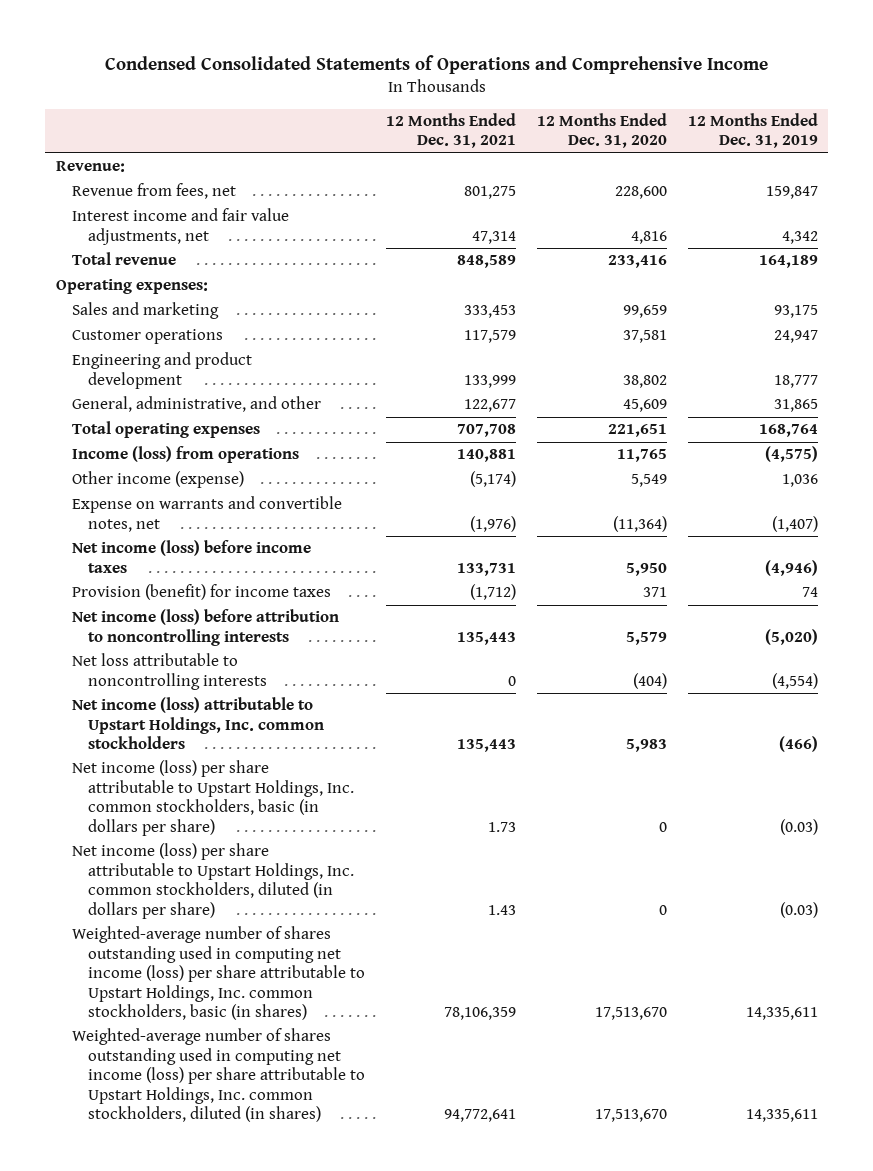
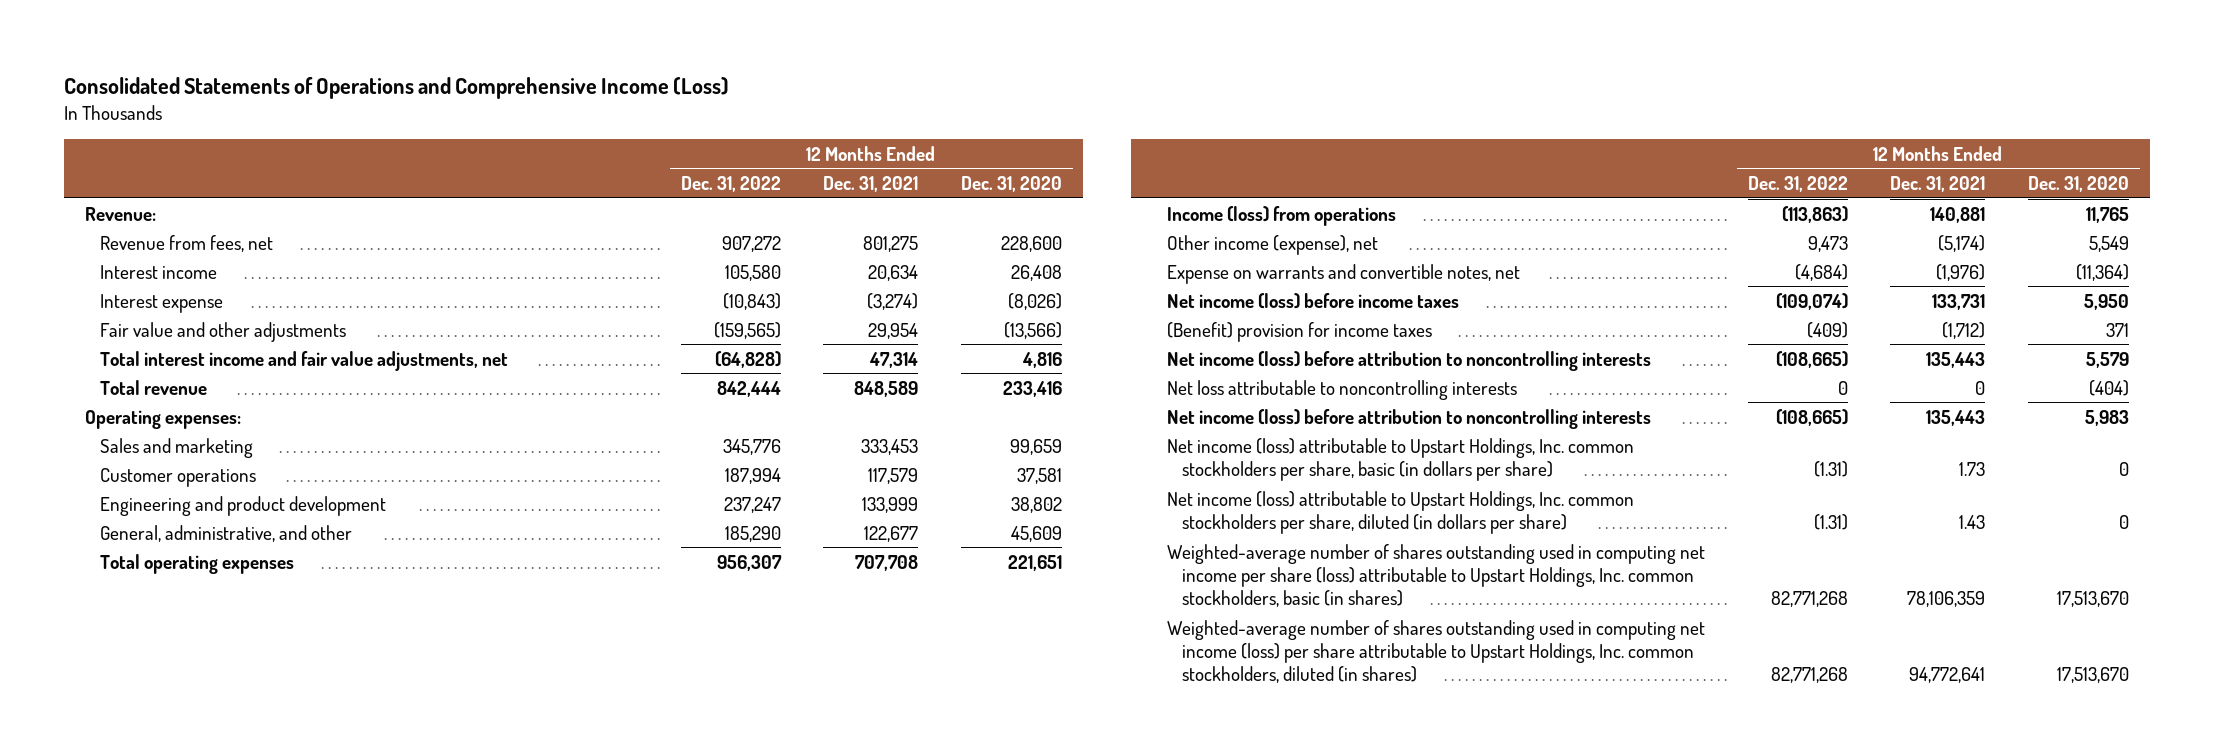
[104,55,768,75] Condensed Consolidated Statements of Operations and Comprehensive Income -> [64,76,730,99] Consolidated Statements of Operations and Comprehensive Income (Loss)
[687,113,818,149] 12 Months Ended Dec. 31, 2019 -> none
none -> [680,176,781,193] Dec. 31, 2022
none -> [100,264,218,279] Interest income
none -> [100,293,224,313] Interest expense
none -> [100,321,347,342] Fair value and other adjustments
[71,208,289,245] Interest income and fair value adjustments, net -> [100,350,509,371] Total interest income and fair value adjustments, net
[71,471,244,489] Other income (expense) -> [1167,234,1379,255] Other income (expense), net
[71,584,331,601] Provision (benefit) for income taxes -> [1167,321,1433,342] (Benefit) provision for income taxes
[71,697,325,750] Net income (loss) attributable to Upstart Holdings, Inc. common stockholders -> [1167,408,1652,429] Net income (loss) before attribution to noncontrolling interests
[71,760,355,836] Net income (loss) per share attributable to Upstart Holdings, Inc. common stockholders, basic (in dollars per share) -> [1167,437,1635,481] Net income (loss) attributable to Upstart Holdings, Inc. common stockholders per share, basic (in dollars per share)
[71,843,355,919] Net income (loss) per share attributable to Upstart Holdings, Inc. common stockholders, diluted (in dollars per share) -> [1167,490,1635,534] Net income (loss) attributable to Upstart Holdings, Inc. common stockholders per share, diluted (in dollars per share)
[71,926,366,1020] Weighted-average number of shares outstanding used in computing net income (loss) per share attributable to Upstart Holdings, Inc. common stockholders, basic (in shares) -> [1167,543,1706,607] Weighted-average number of shares outstanding used in computing net income per share (loss) attributable to Upstart Holdings, Inc. common stockholders, basic (in shares)

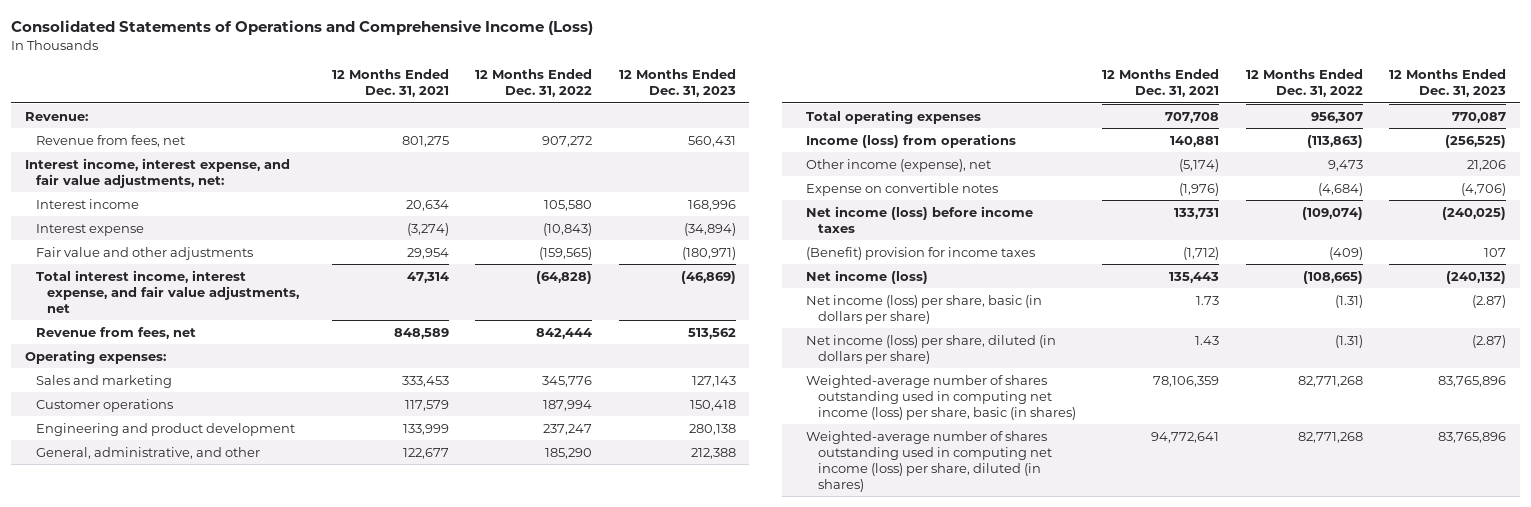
[961,176,1063,193] Dec. 31, 2020 -> none
none -> [618,69,736,98] 12 Months Ended Dec. 31, 2023
none -> [24,157,290,188] Interest income, interest expense, and fair value adjustments, net:
[100,350,509,371] Total interest income and fair value adjustments, net -> [35,269,299,313] Total interest income, interest expense, and fair value adjustments, net
[100,379,208,395] Total revenue -> [35,326,196,339] Revenue from fees, net
[1167,263,1521,284] Expense on warrants and convertible notes, net -> [806,182,999,196] Expense on convertible notes
[1167,350,1652,371] Net income (loss) before attribution to noncontrolling interests -> none
[1167,379,1518,400] Net loss attributable to noncontrolling interests -> none
[1167,408,1652,429] Net income (loss) before attribution to noncontrolling interests -> [806,269,929,284] Net income (loss)
[1167,437,1635,481] Net income (loss) attributable to Upstart Holdings, Inc. common stockholders per share, basic (in dollars per share) -> [806,294,1043,324] Net income (loss) per share, basic (in dollars per share)
[1167,490,1635,534] Net income (loss) attributable to Upstart Holdings, Inc. common stockholders per share, diluted (in dollars per share) -> [806,334,1057,364] Net income (loss) per share, diluted (in dollars per share)
[1167,543,1706,607] Weighted-average number of shares outstanding used in computing net income per share (loss) attributable to Upstart Holdings, Inc. common stockholders, basic (in shares) -> [806,374,1076,420] Weighted-average number of shares outstanding used in computing net income (loss) per share, basic (in shares)
[1167,619,1706,683] Weighted-average number of shares outstanding used in computing net income (loss) per share attributable to Upstart Holdings, Inc. common stockholders, diluted (in shares) -> [806,430,1052,492] Weighted-average number of shares outstanding used in computing net income (loss) per share, diluted (in shares)

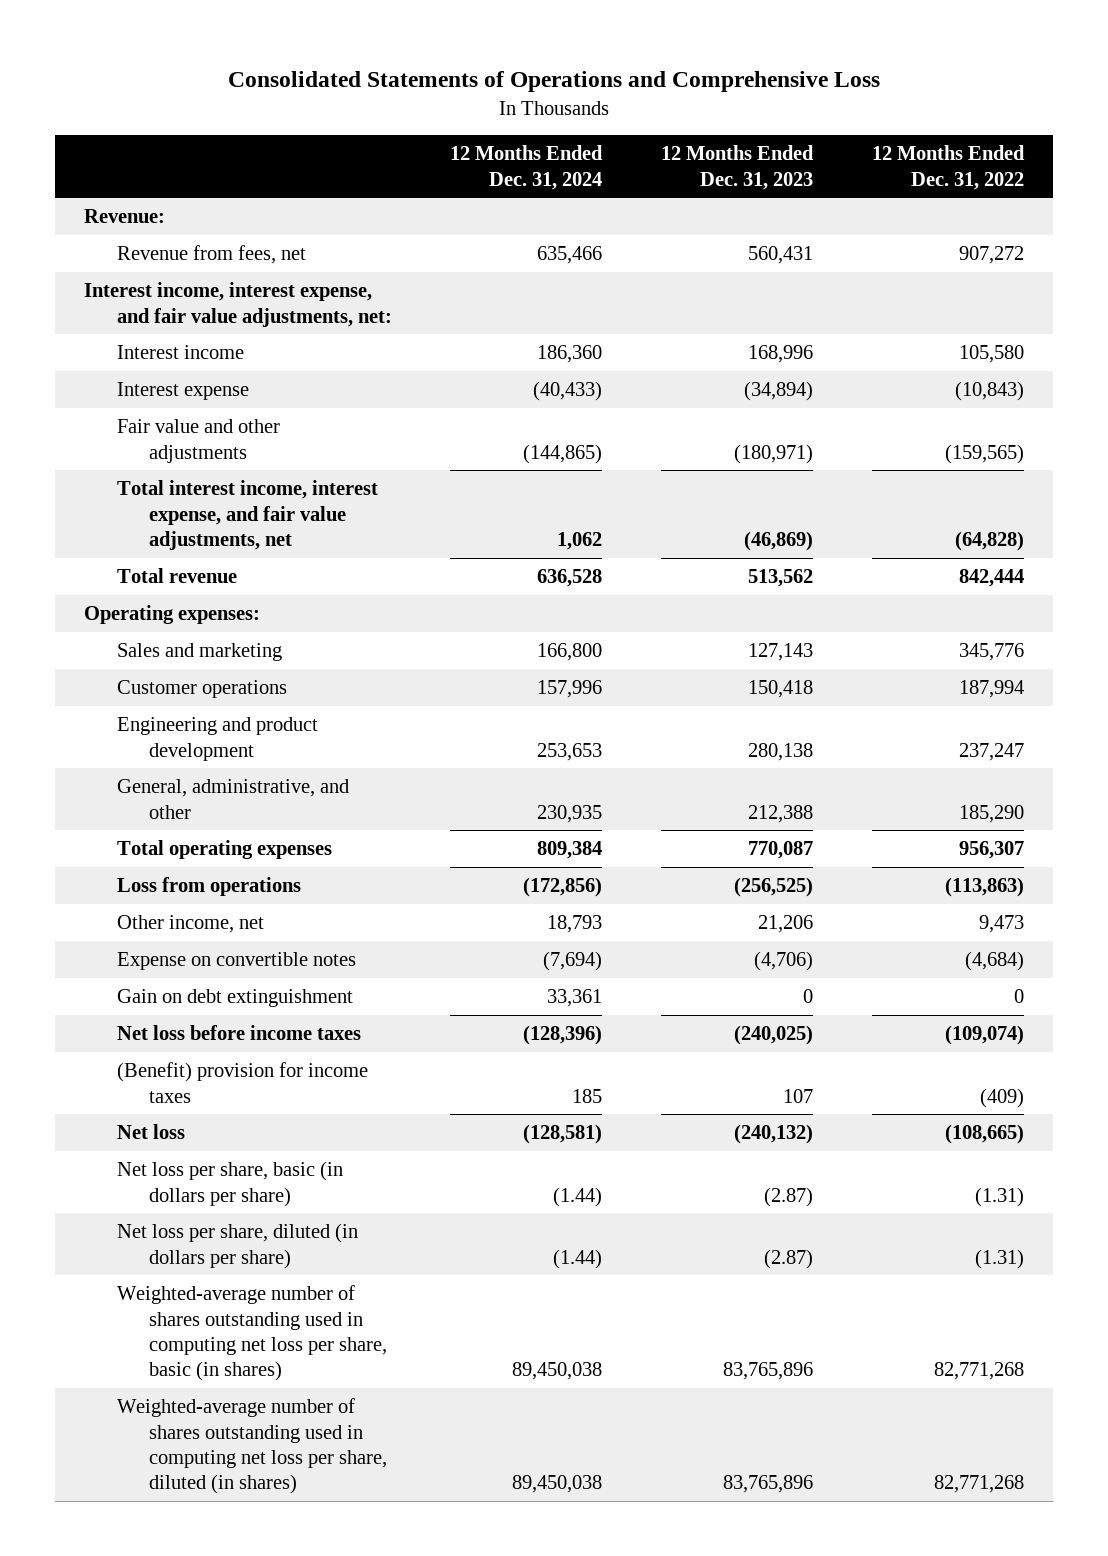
[11,19,594,35] Consolidated Statements of Operations and Comprehensive Income (Loss) -> [227,70,880,92] Consolidated Statements of Operations and Comprehensive Loss
[331,69,449,98] 12 Months Ended Dec. 31, 2021 -> none
none -> [450,145,604,190] 12 Months Ended Dec. 31, 2024
[35,326,196,339] Revenue from fees, net -> [116,568,237,584] Total revenue
[806,133,1017,148] Income (loss) from operations -> [116,877,301,897] Loss from operations
[806,158,992,172] Other income (expense), net -> [116,915,264,934] Other income, net
none -> [116,989,353,1008] Gain on debt extinguishment
[806,205,1034,233] Net income (loss) before income taxes -> [116,1025,361,1041] Net loss before income taxes
[806,269,929,284] Net income (loss) -> [116,1124,185,1140] Net loss
[806,294,1043,324] Net income (loss) per share, basic (in dollars per share) -> [116,1161,343,1207] Net loss per share, basic (in dollars per share)
[806,334,1057,364] Net income (loss) per share, diluted (in dollars per share) -> [116,1223,358,1269] Net loss per share, diluted (in dollars per share)
[806,374,1076,420] Weighted-average number of shares outstanding used in computing net income (loss) per share, basic (in shares) -> [116,1285,388,1382] Weighted-average number of shares outstanding used in computing net loss per share, basic (in shares)
[806,430,1052,492] Weighted-average number of shares outstanding used in computing net income (loss) per share, diluted (in shares) -> [116,1398,388,1495] Weighted-average number of shares outstanding used in computing net loss per share, diluted (in shares)

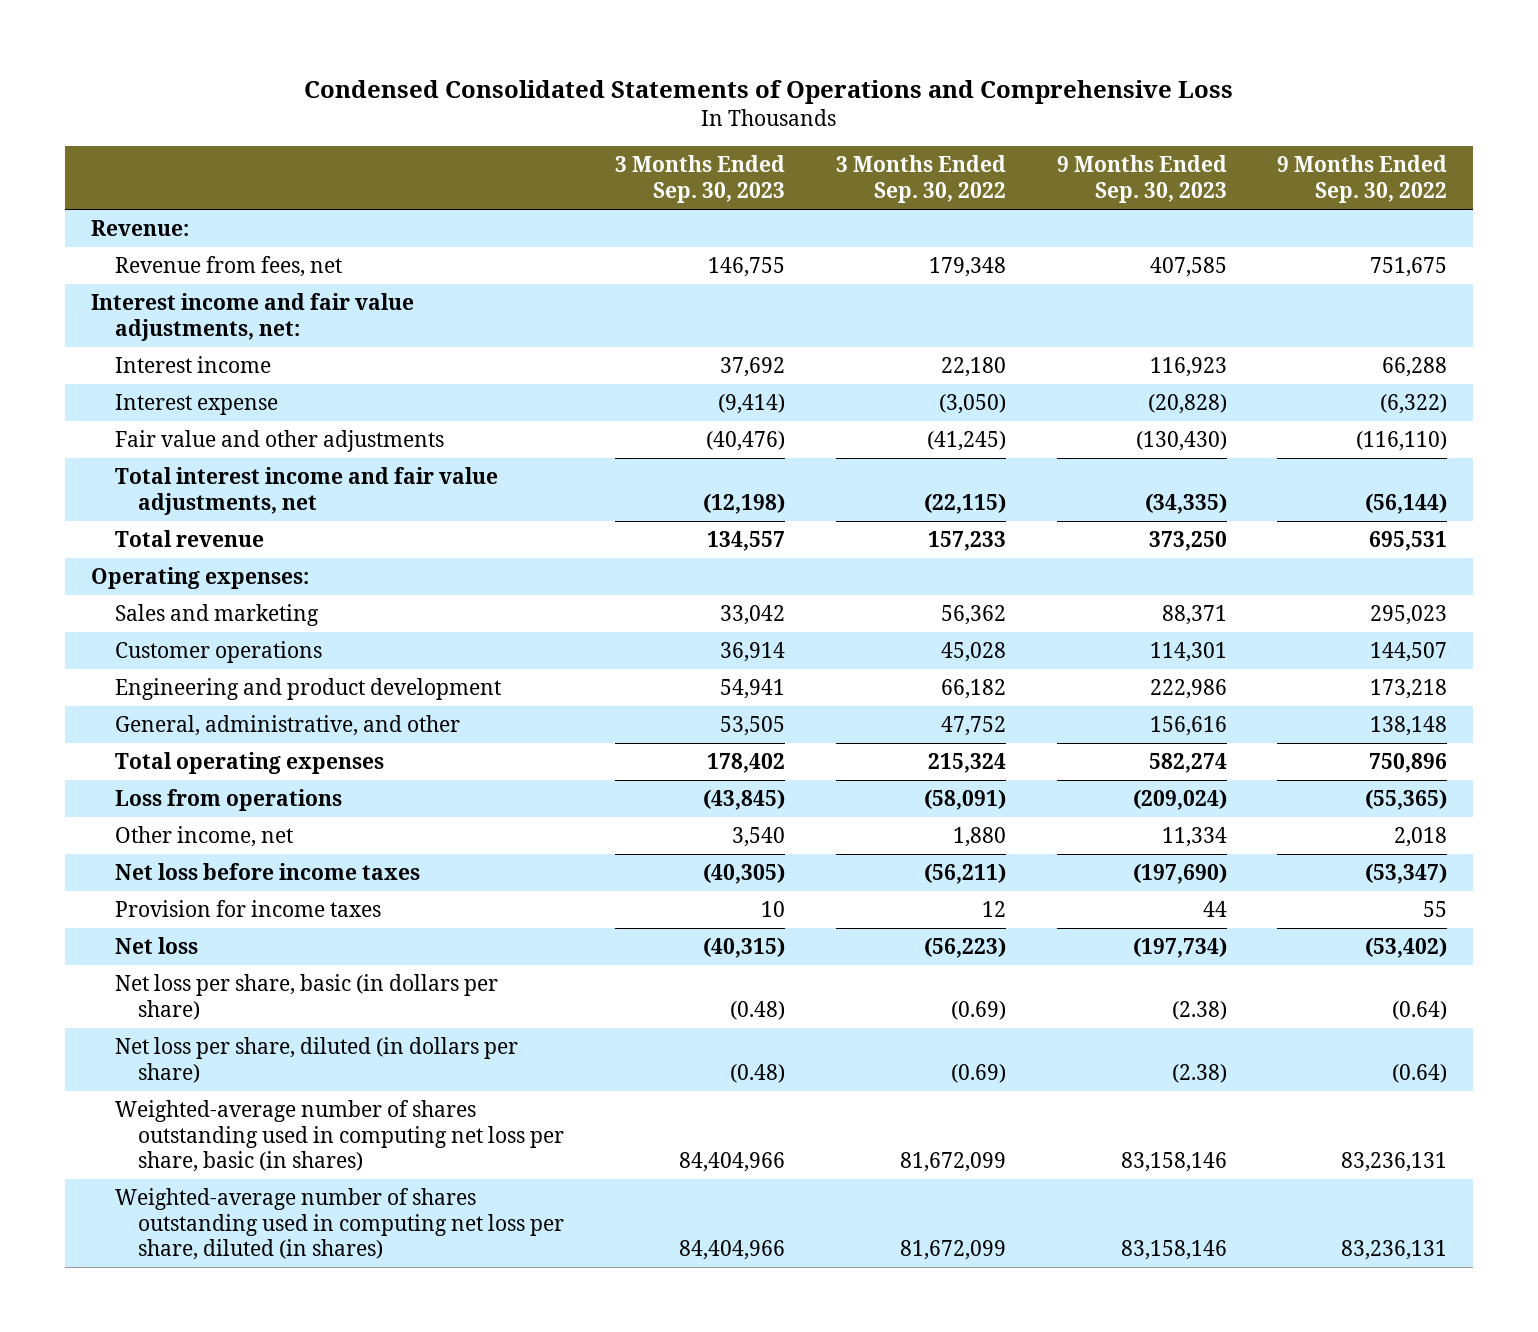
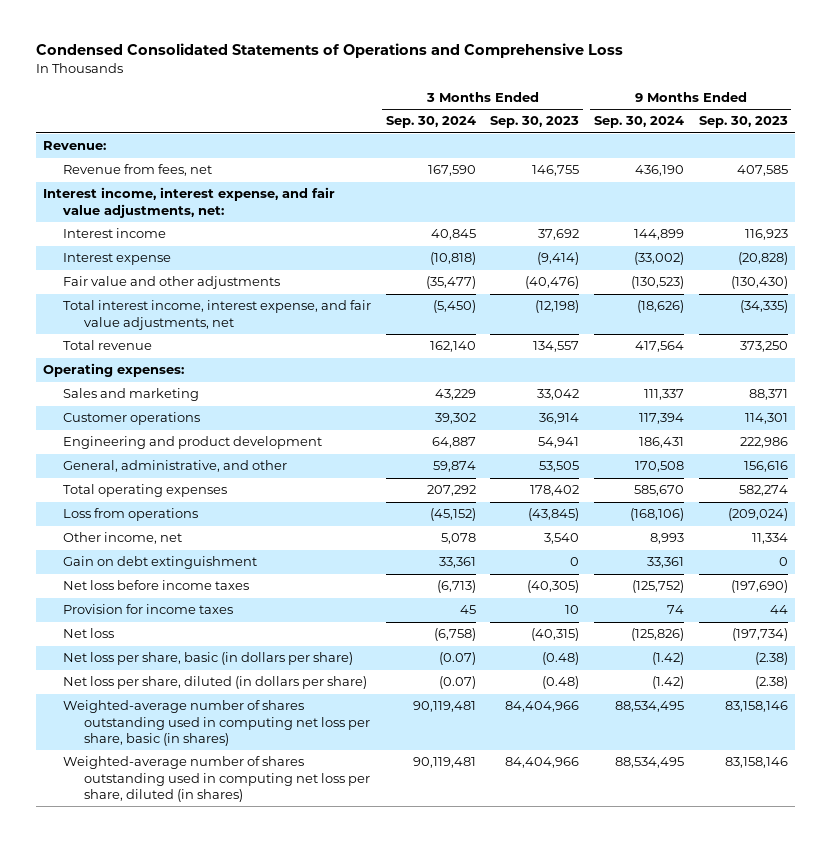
[835,155,1006,203] 3 Months Ended Sep. 30, 2022 -> none
[1277,155,1448,203] 9 Months Ended Sep. 30, 2022 -> none
none -> [385,116,476,129] Sep. 30, 2024
none -> [594,116,685,129] Sep. 30, 2024
[90,293,414,341] Interest income and fair value adjustments, net: -> [42,187,335,218] Interest income, interest expense, and fair value adjustments, net:
[114,467,498,515] Total interest income and fair value adjustments, net -> [63,300,372,330] Total interest income, interest expense, and fair value adjustments, net
none -> [63,556,258,570] Gain on debt extinguishment

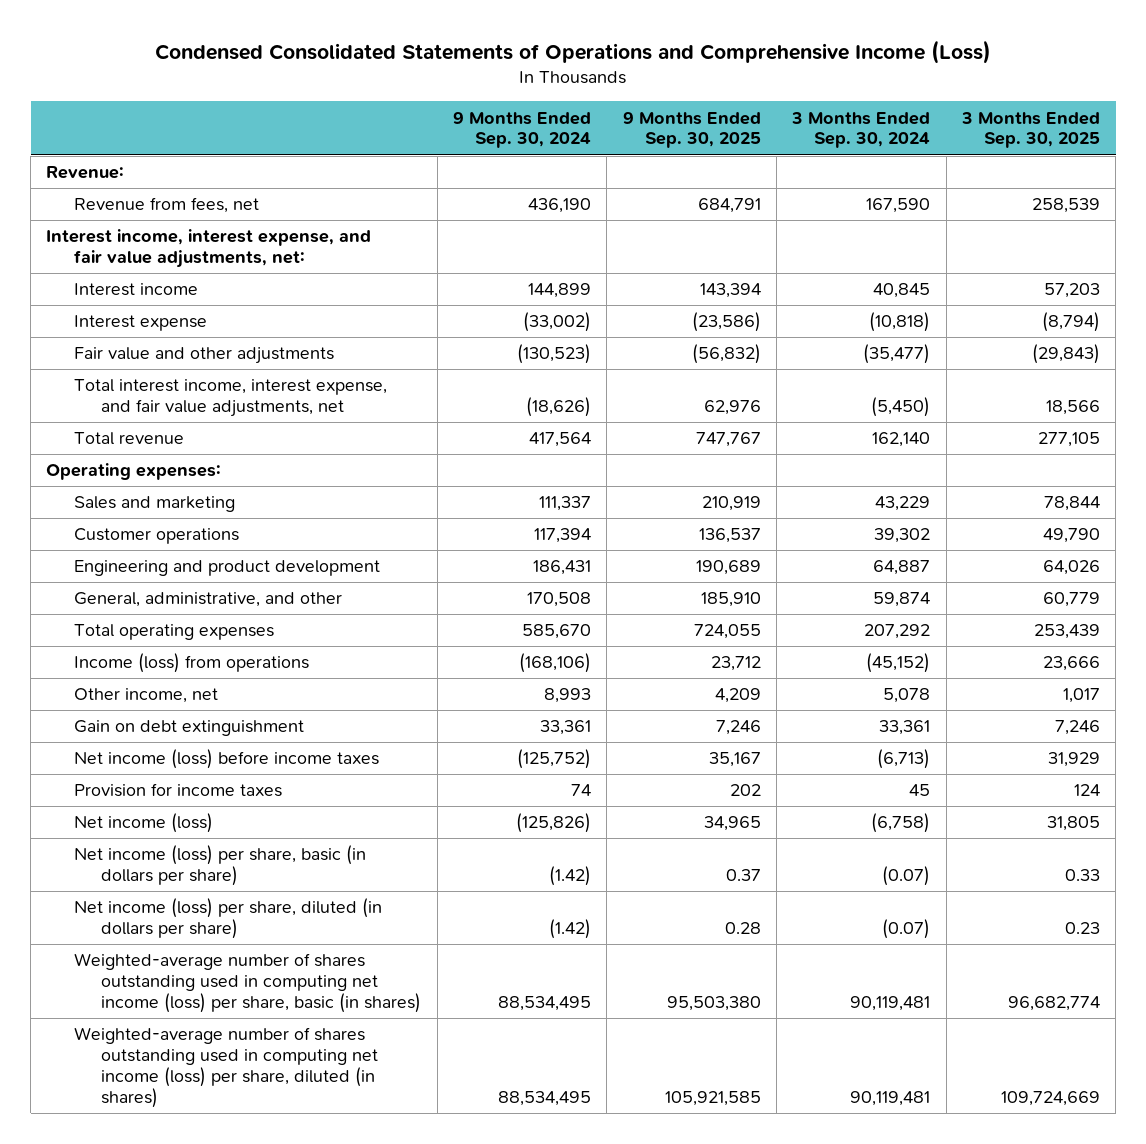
[35,43,623,59] Condensed Consolidated Statements of Operations and Comprehensive Loss -> [155,39,992,64] Condensed Consolidated Statements of Operations and Comprehensive Income (Loss)
[490,116,580,129] Sep. 30, 2023 -> none
[698,116,788,129] Sep. 30, 2023 -> none
none -> [622,111,761,149] 9 Months Ended Sep. 30, 2025
none -> [960,111,1100,149] 3 Months Ended Sep. 30, 2025
[63,508,199,522] Loss from operations -> [73,653,309,674] Income (loss) from operations
[63,580,250,591] Net loss before income taxes -> [73,749,379,770] Net income (loss) before income taxes
[63,628,115,639] Net loss -> [73,813,213,834] Net income (loss)
[63,652,354,666] Net loss per share, basic (in dollars per share) -> [73,845,366,887] Net income (loss) per share, basic (in dollars per share)
[63,676,368,690] Net loss per share, diluted (in dollars per share) -> [73,898,382,940] Net income (loss) per share, diluted (in dollars per share)
[63,700,370,746] Weighted-average number of shares outstanding used in computing net loss per share, basic (in shares) -> [73,953,422,1014] Weighted-average number of shares outstanding used in computing net income (loss) per share, basic (in shares)
[63,756,370,802] Weighted-average number of shares outstanding used in computing net loss per share, diluted (in shares) -> [73,1027,379,1109] Weighted-average number of shares outstanding used in computing net income (loss) per share, diluted (in shares)

